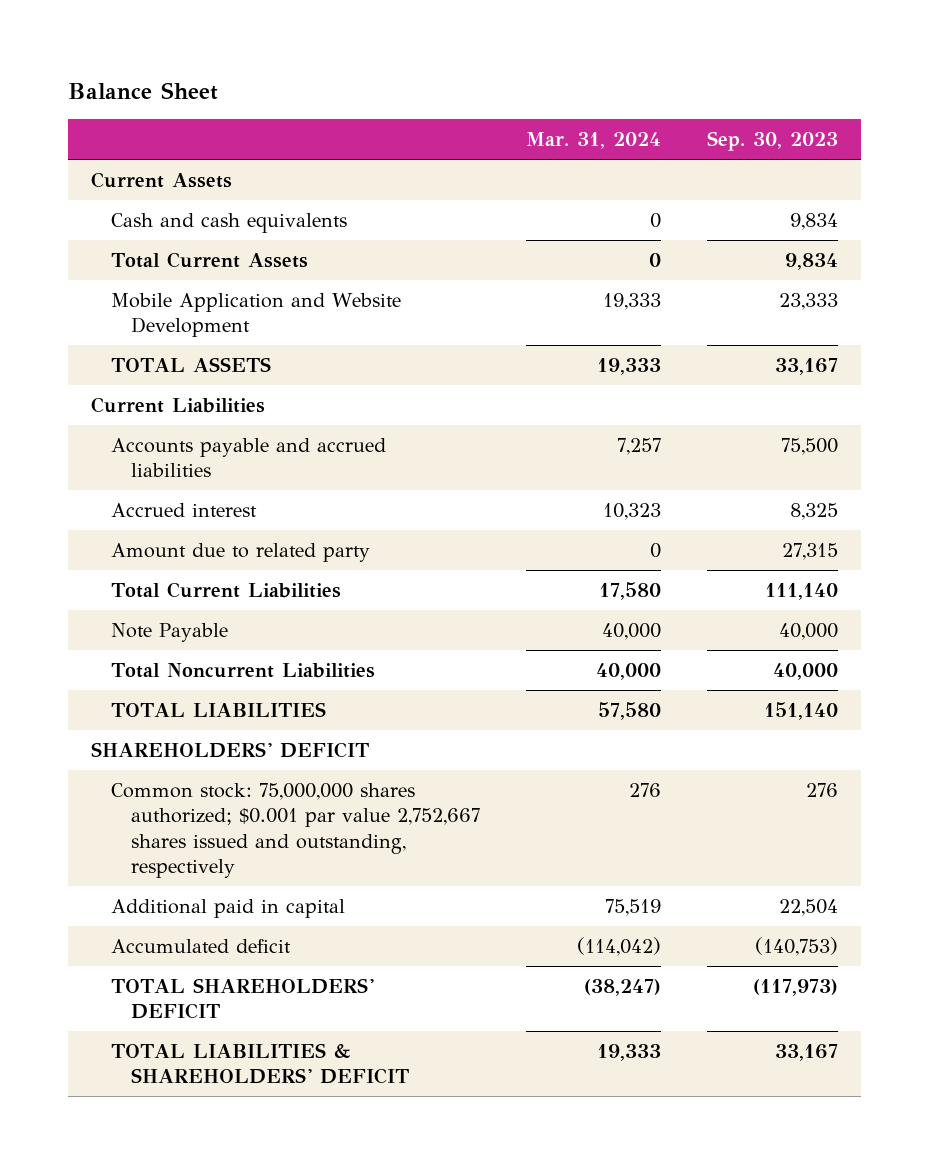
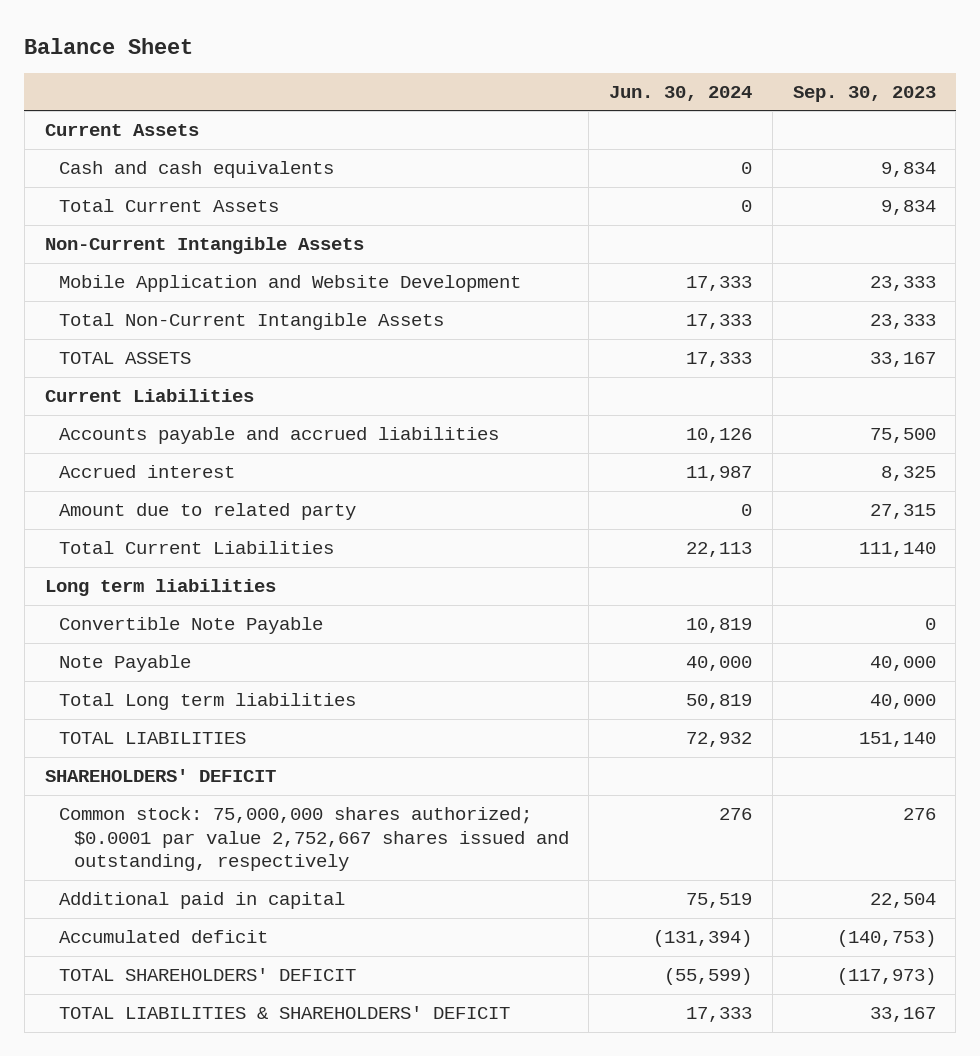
[525,132,661,150] Mar. 31, 2024 -> none
none -> [609,85,753,101] Jun. 30, 2024
none -> [44,237,364,255] Non-Current Intangible Assets
none -> [59,313,445,331] Total Non-Current Intangible Assets
none -> [44,579,276,597] Long term liabilities
none -> [59,617,324,635] Convertible Note Payable
[111,662,376,678] Total Noncurrent Liabilities -> [59,693,357,711] Total Long term liabilities
[111,782,481,879] Common stock: 75,000,000 shares authorized; $0.001 par value 2,752,667 shares issued and outstanding, respectively -> [59,807,569,872] Common stock: 75,000,000 shares authorized; $0.0001 par value 2,752,667 shares issued and outstanding, respectively

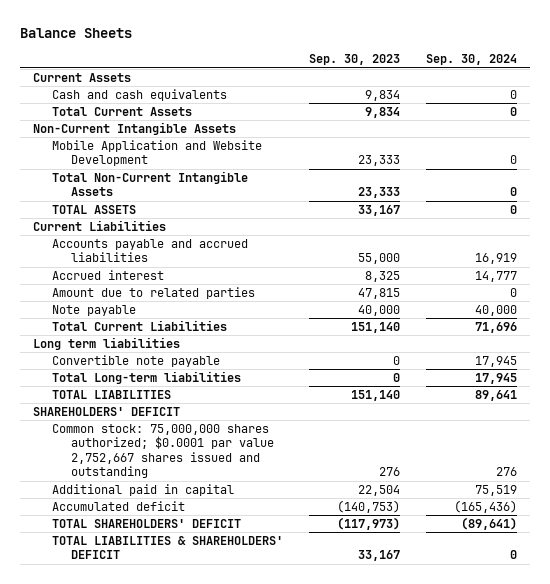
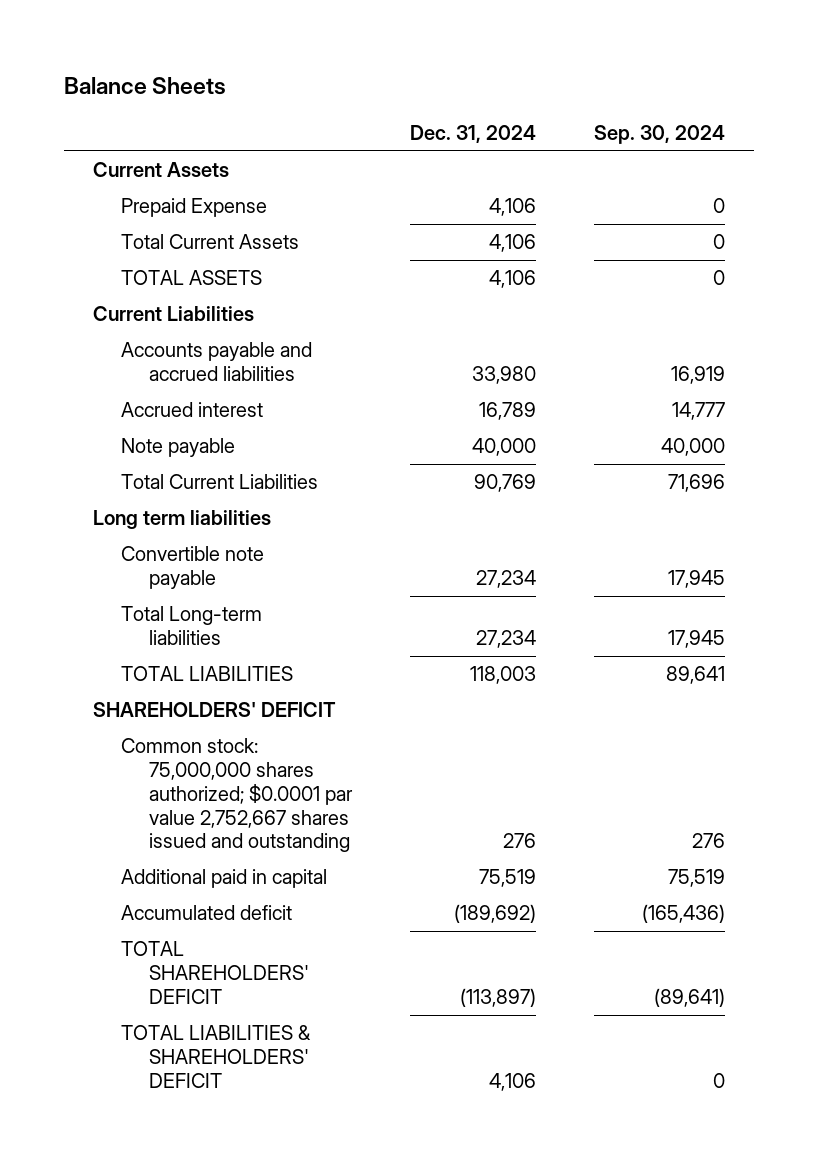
[308,54,400,66] Sep. 30, 2023 -> none
none -> [410,124,537,143] Dec. 31, 2024
[51,88,227,101] Cash and cash equivalents -> none
none -> [120,198,267,218] Prepaid Expense
[33,121,237,135] Non-Current Intangible Assets -> none
[51,139,262,167] Mobile Application and Website Development -> none
[51,170,248,197] Total Non-Current Intangible Assets -> none
[51,286,255,299] Amount due to related parties -> none

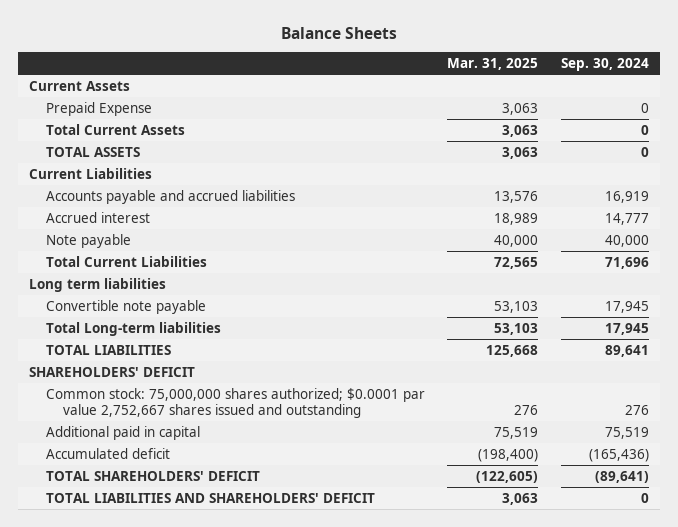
[410,124,537,143] Dec. 31, 2024 -> none
none -> [447,58,539,71] Mar. 31, 2025
[120,1025,311,1088] TOTAL LIABILITIES & SHAREHOLDERS' DEFICIT -> [45,493,375,504] TOTAL LIABILITIES AND SHAREHOLDERS' DEFICIT

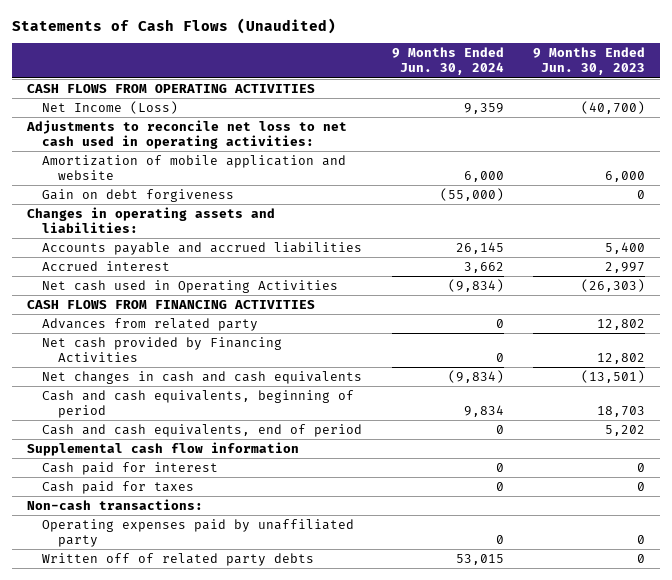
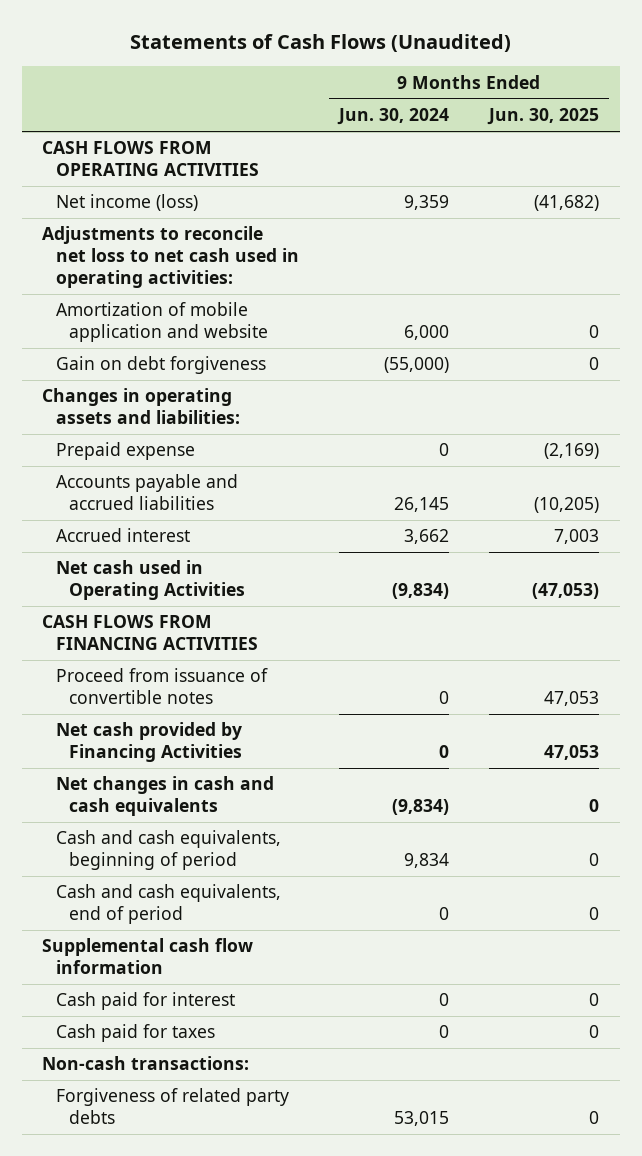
[532,47,645,76] 9 Months Ended Jun. 30, 2023 -> none
none -> [487,108,600,126] Jun. 30, 2025
[42,100,179,114] Net Income (Loss) -> [55,194,198,212] Net income (loss)
none -> [55,442,195,461] Prepaid expense
[42,317,259,331] Advances from related party -> none
none -> [55,668,268,705] Proceed from issuance of convertible notes
[42,518,355,547] Operating expenses paid by unaffiliated party -> none
[42,552,315,566] Written off of related party debts -> [55,1088,289,1125] Forgiveness of related party debts

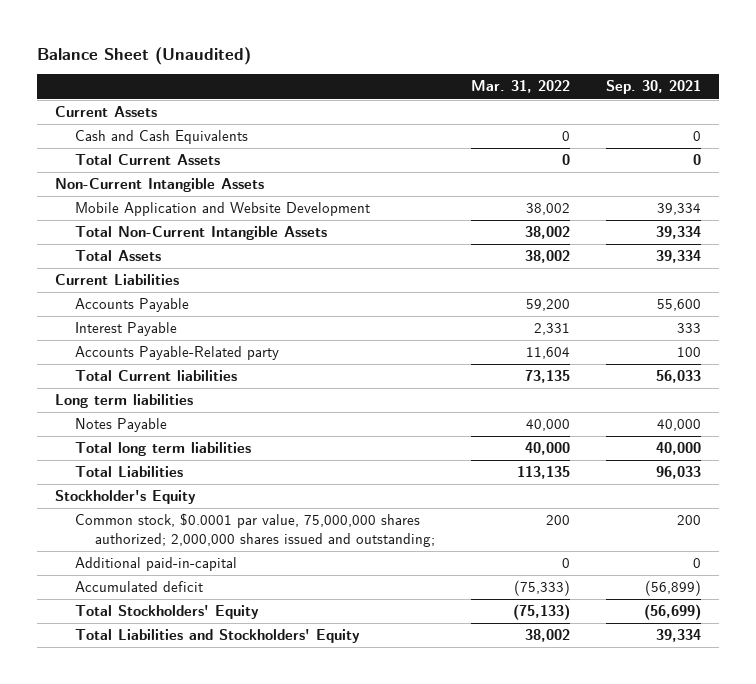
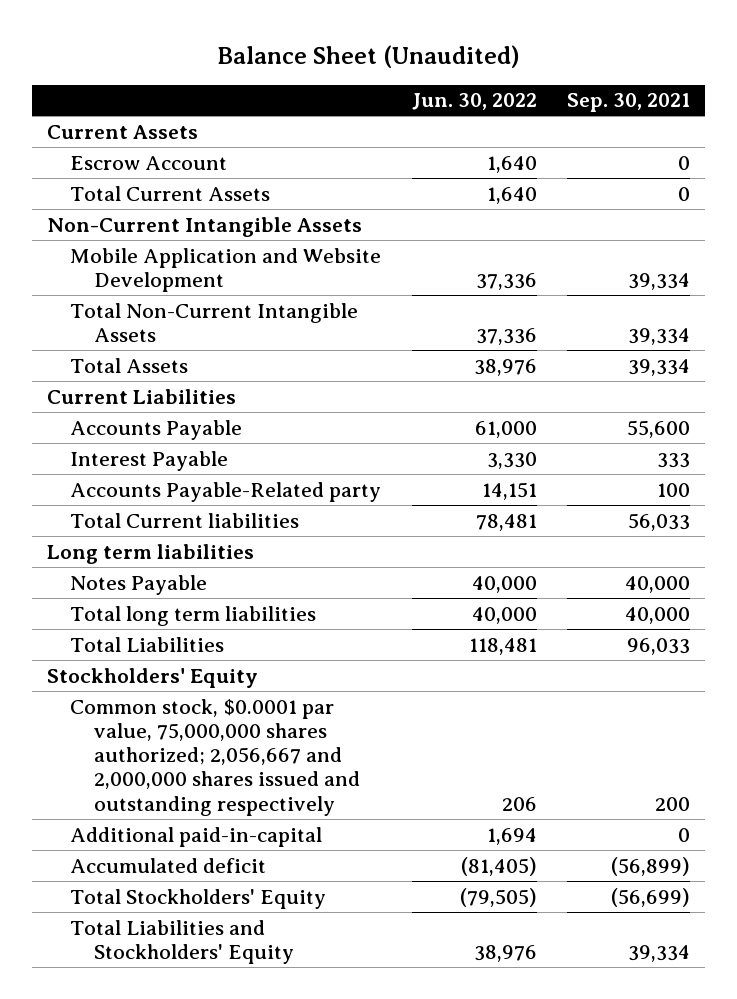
[470,80,570,94] Mar. 31, 2022 -> none
none -> [411,93,537,111] Jun. 30, 2022
[75,130,249,145] Cash and Cash Equivalents -> none
none -> [70,155,228,170] Escrow Account
[55,490,197,505] Stockholder's Equity -> [46,667,258,688] Stockholders' Equity
[75,513,436,547] Common stock, $0.0001 par value, 75,000,000 shares authorized; 2,000,000 shares issued and outstanding; -> [70,698,360,816] Common stock, $0.0001 par value, 75,000,000 shares authorized; 2,056,667 and 2,000,000 shares issued and outstanding respectively

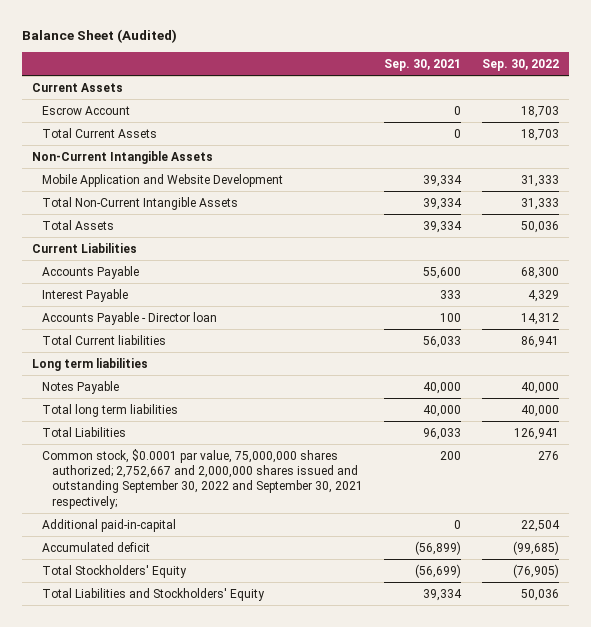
[216,44,520,68] Balance Sheet (Unaudited) -> [21,29,177,44] Balance Sheet (Audited)
[411,93,537,111] Jun. 30, 2022 -> none
none -> [481,58,559,71] Sep. 30, 2022
[70,481,382,502] Accounts Payable-Related party -> [42,311,218,325] Accounts Payable - Director loan
[46,667,258,688] Stockholders' Equity -> none
[70,698,360,816] Common stock, $0.0001 par value, 75,000,000 shares authorized; 2,056,667 and 2,000,000 shares issued and outstanding respectively -> [42,448,364,509] Common stock, $0.0001 par value, 75,000,000 shares authorized; 2,752,667 and 2,000,000 shares issued and outstanding September 30, 2022 and September 30, 2021 respectively;

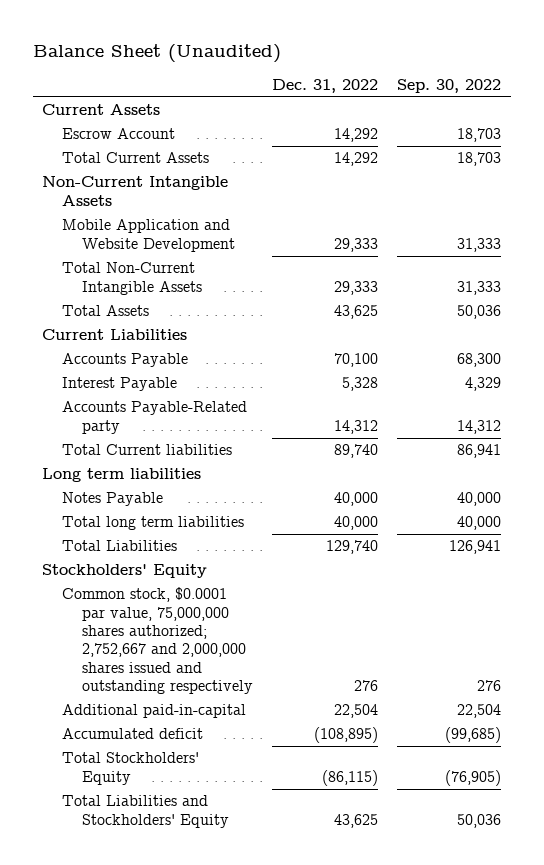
[21,29,177,44] Balance Sheet (Audited) -> [32,44,281,64] Balance Sheet (Unaudited)
[384,58,462,71] Sep. 30, 2021 -> none
none -> [272,79,379,94] Dec. 31, 2022
[42,311,218,325] Accounts Payable - Director loan -> [62,401,248,434] Accounts Payable-Related party
none -> [42,564,208,579] Stockholders' Equity
[42,448,364,509] Common stock, $0.0001 par value, 75,000,000 shares authorized; 2,752,667 and 2,000,000 shares issued and outstanding September 30, 2022 and September 30, 2021 respectively; -> [62,587,254,695] Common stock, $0.0001 par value, 75,000,000 shares authorized; 2,752,667 and 2,000,000 shares issued and outstanding respectively

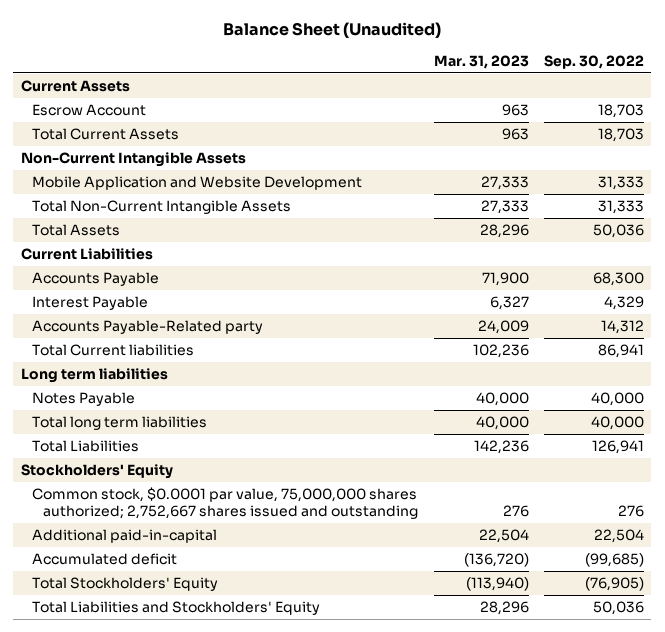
[272,79,379,94] Dec. 31, 2022 -> none
none -> [433,54,529,69] Mar. 31, 2023
[62,587,254,695] Common stock, $0.0001 par value, 75,000,000 shares authorized; 2,752,667 and 2,000,000 shares issued and outstanding respectively -> [32,487,419,520] Common stock, $0.0001 par value, 75,000,000 shares authorized; 2,752,667 shares issued and outstanding

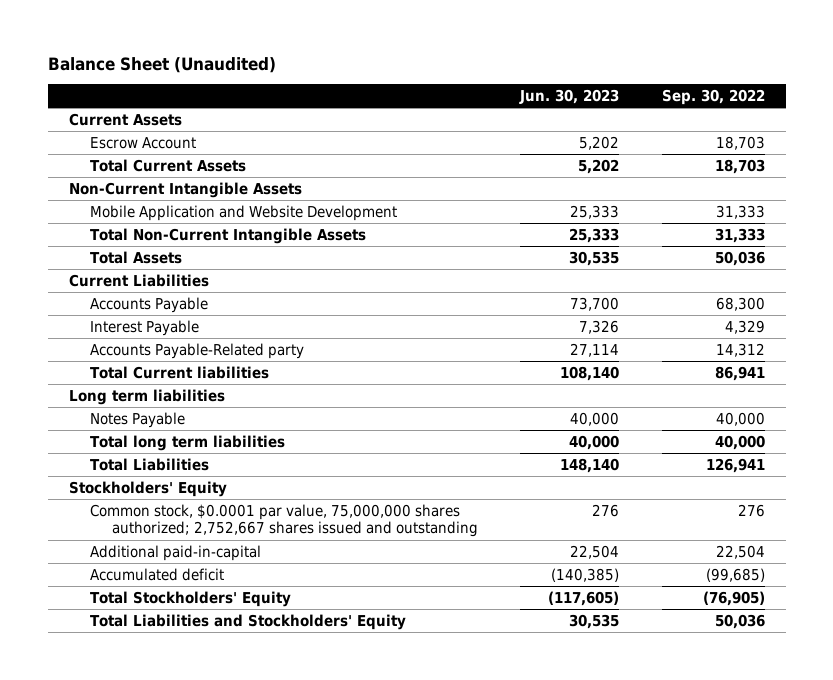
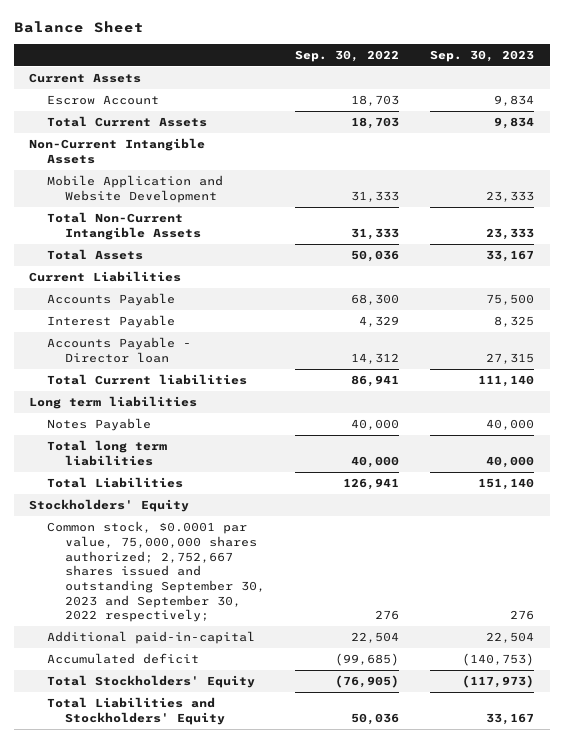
[47,56,276,73] Balance Sheet (Unaudited) -> [13,20,144,33] Balance Sheet
[519,88,620,104] Jun. 30, 2023 -> none
none -> [430,49,535,62] Sep. 30, 2023
[90,342,305,359] Accounts Payable-Related party -> [46,337,191,363] Accounts Payable - Director loan
[90,503,478,538] Common stock, $0.0001 par value, 75,000,000 shares authorized; 2,752,667 shares issued and outstanding -> [46,521,265,623] Common stock, $0.0001 par value, 75,000,000 shares authorized; 2,752,667 shares issued and outstanding September 30, 2023 and September 30, 2022 respectively;

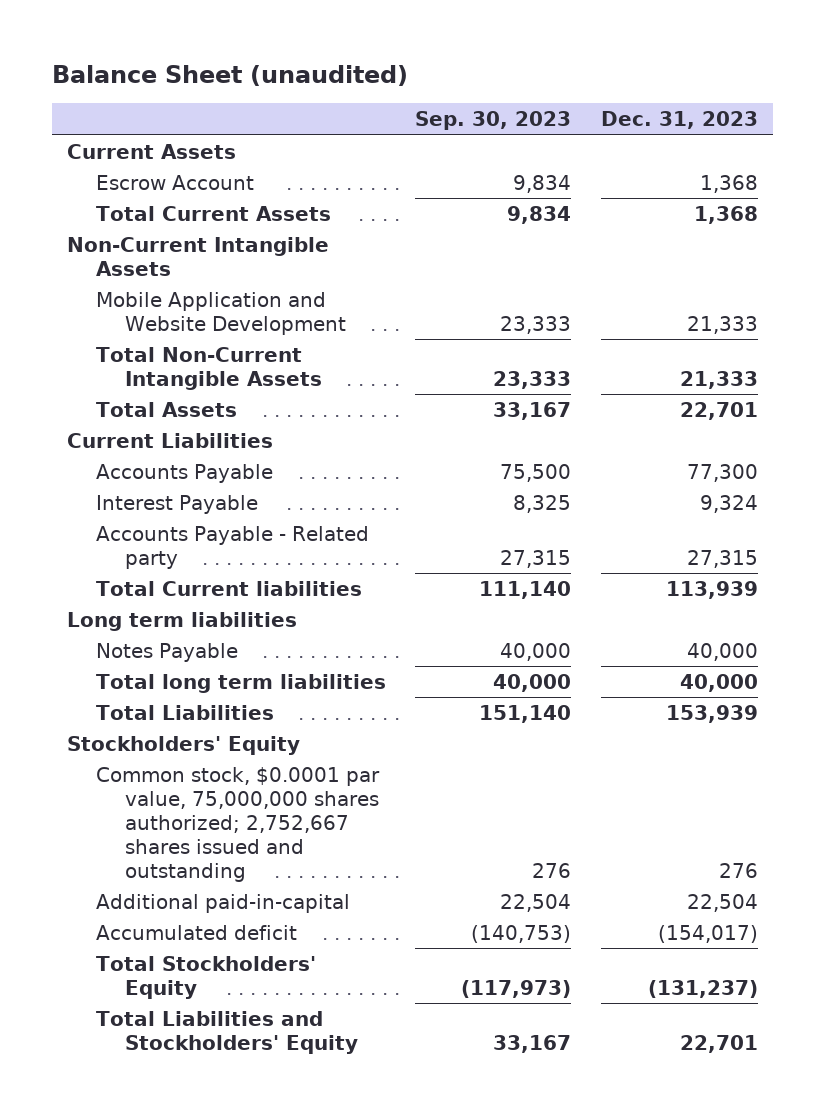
[13,20,144,33] Balance Sheet -> [51,65,408,87] Balance Sheet (unaudited)
[295,49,400,62] Sep. 30, 2022 -> none
none -> [601,111,759,130] Dec. 31, 2023
[46,337,191,363] Accounts Payable - Director loan -> [95,526,369,569] Accounts Payable - Related party
[46,521,265,623] Common stock, $0.0001 par value, 75,000,000 shares authorized; 2,752,667 shares issued and outstanding September 30, 2023 and September 30, 2022 respectively; -> [95,767,380,882] Common stock, $0.0001 par value, 75,000,000 shares authorized; 2,752,667 shares issued and outstanding

